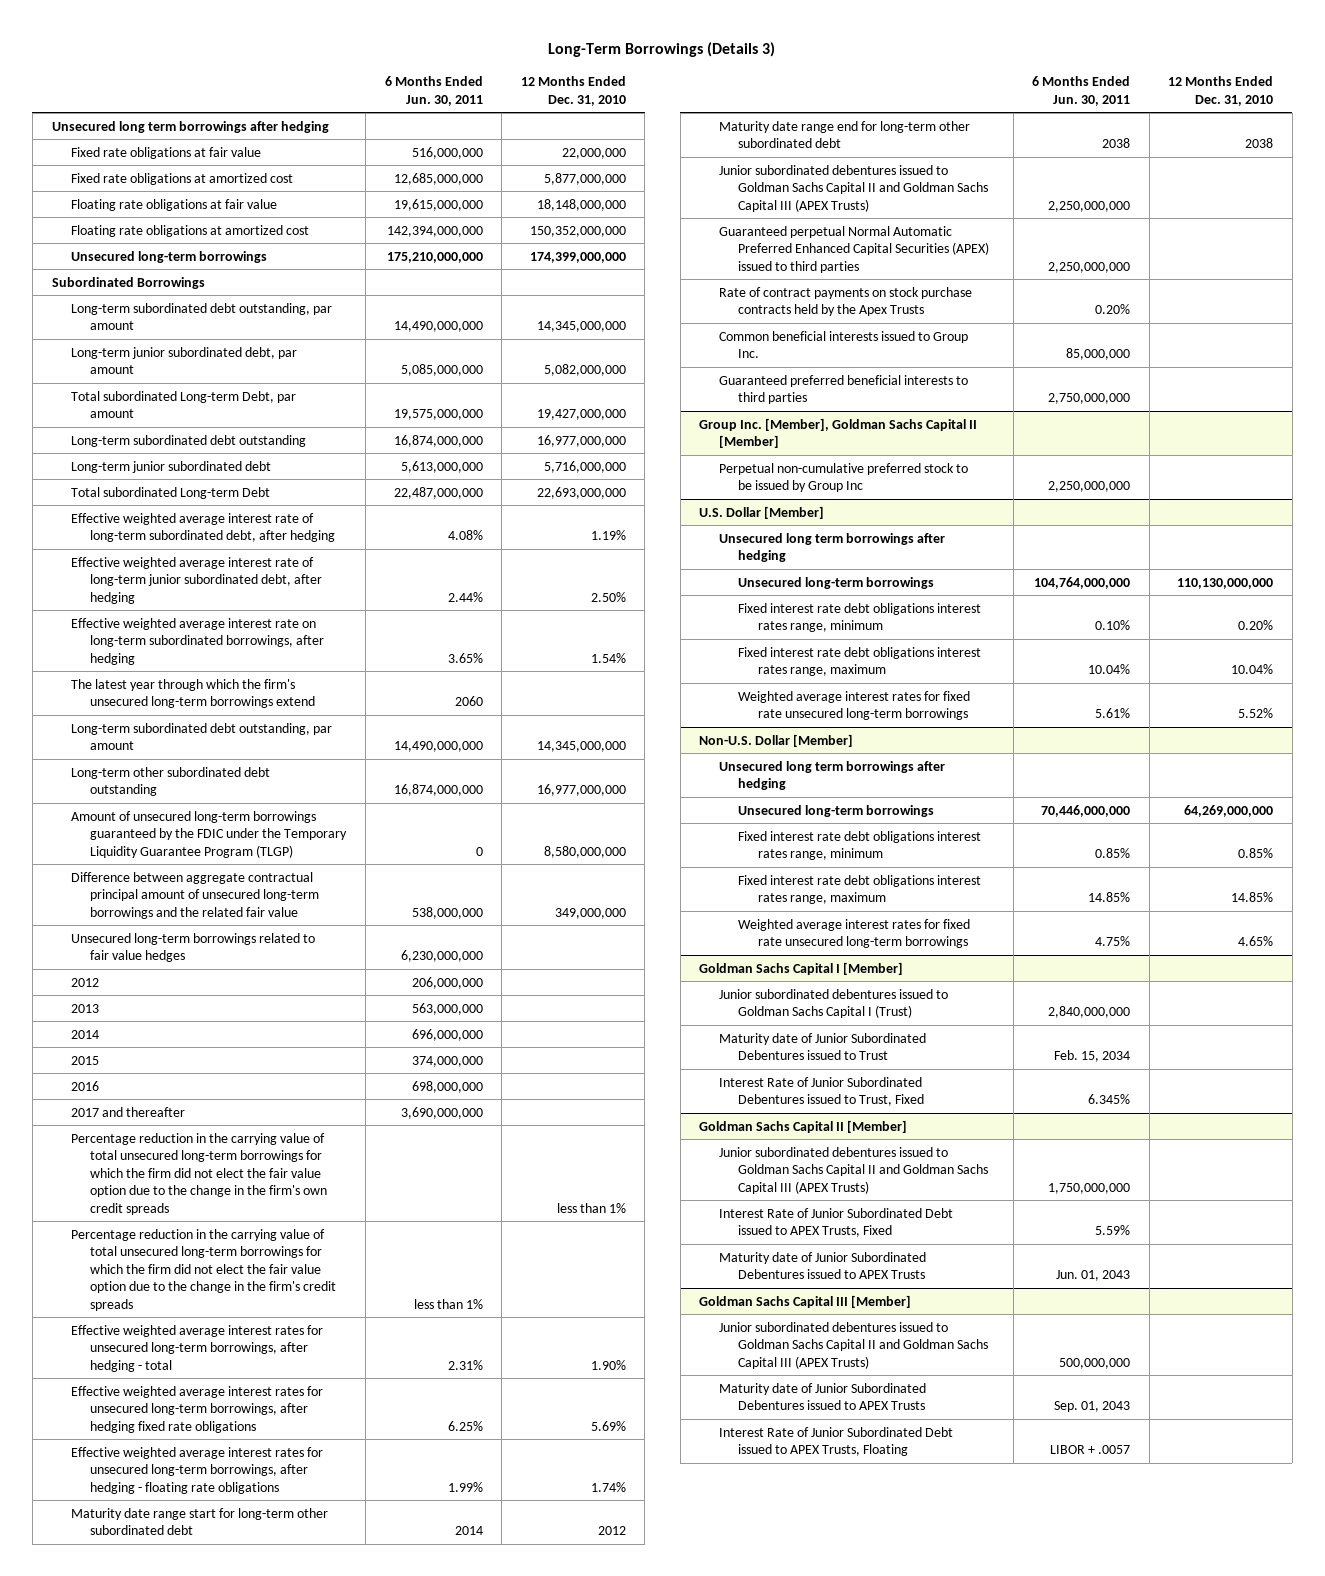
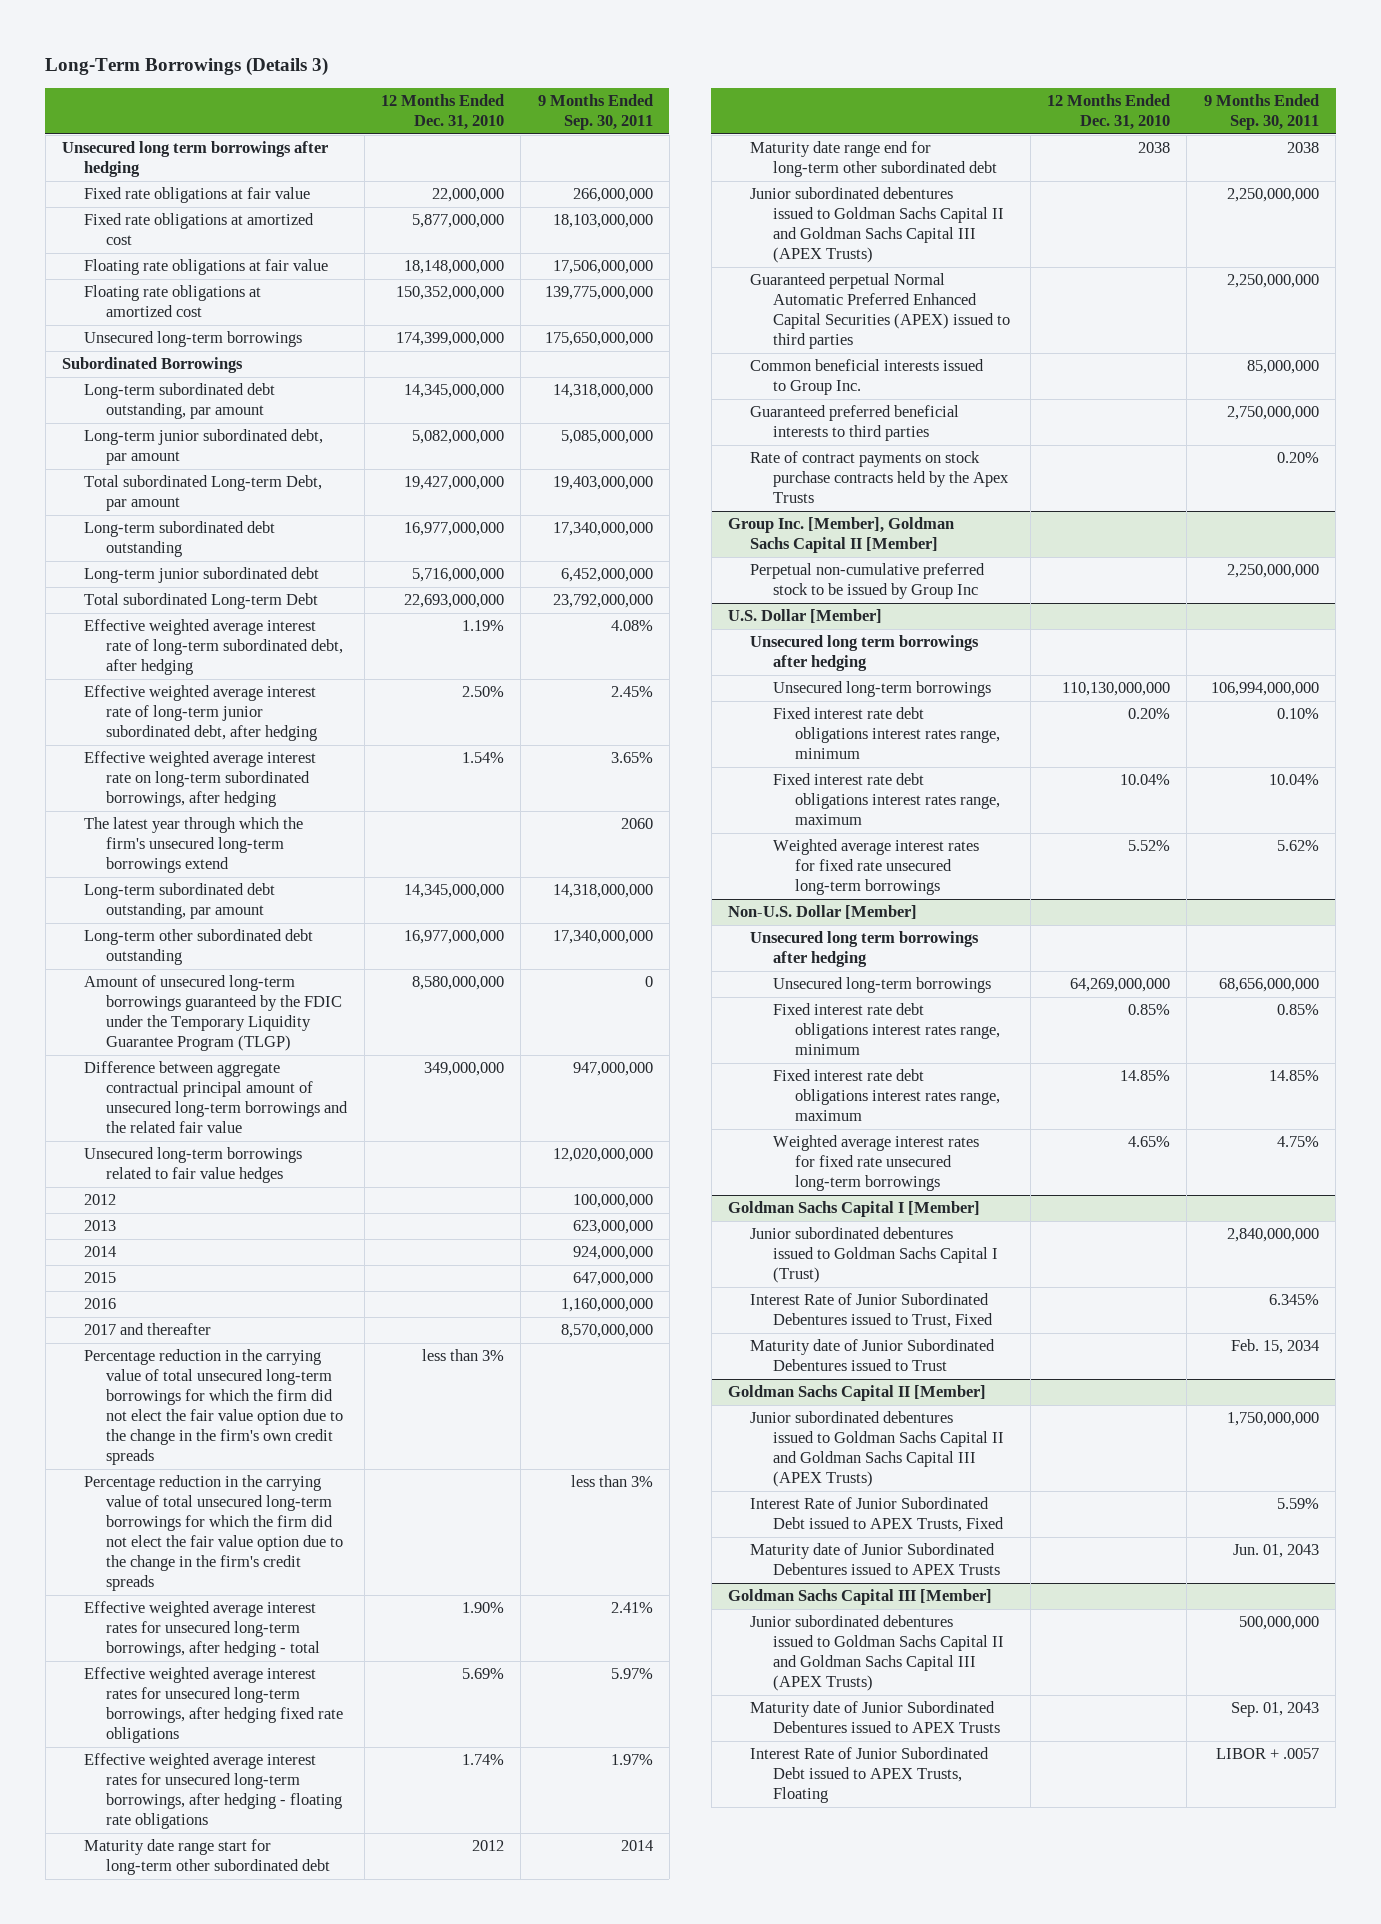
[384,76,483,106] 6 Months Ended Jun. 30, 2011 -> none
none -> [537,94,653,131] 9 Months Ended Sep. 30, 2011
[556,1202,626,1213] less than 1% -> [422,1349,505,1362] less than 3%
[718,286,972,317] Rate of contract payments on stock purchase contracts held by the Apex Trusts -> [750,451,1009,504] Rate of contract payments on stock purchase contracts held by the Apex Trusts
[718,1032,926,1061] Maturity date of Junior Subordinated Debentures issued to Trust -> [750,1339,996,1372] Maturity date of Junior Subordinated Debentures issued to Trust

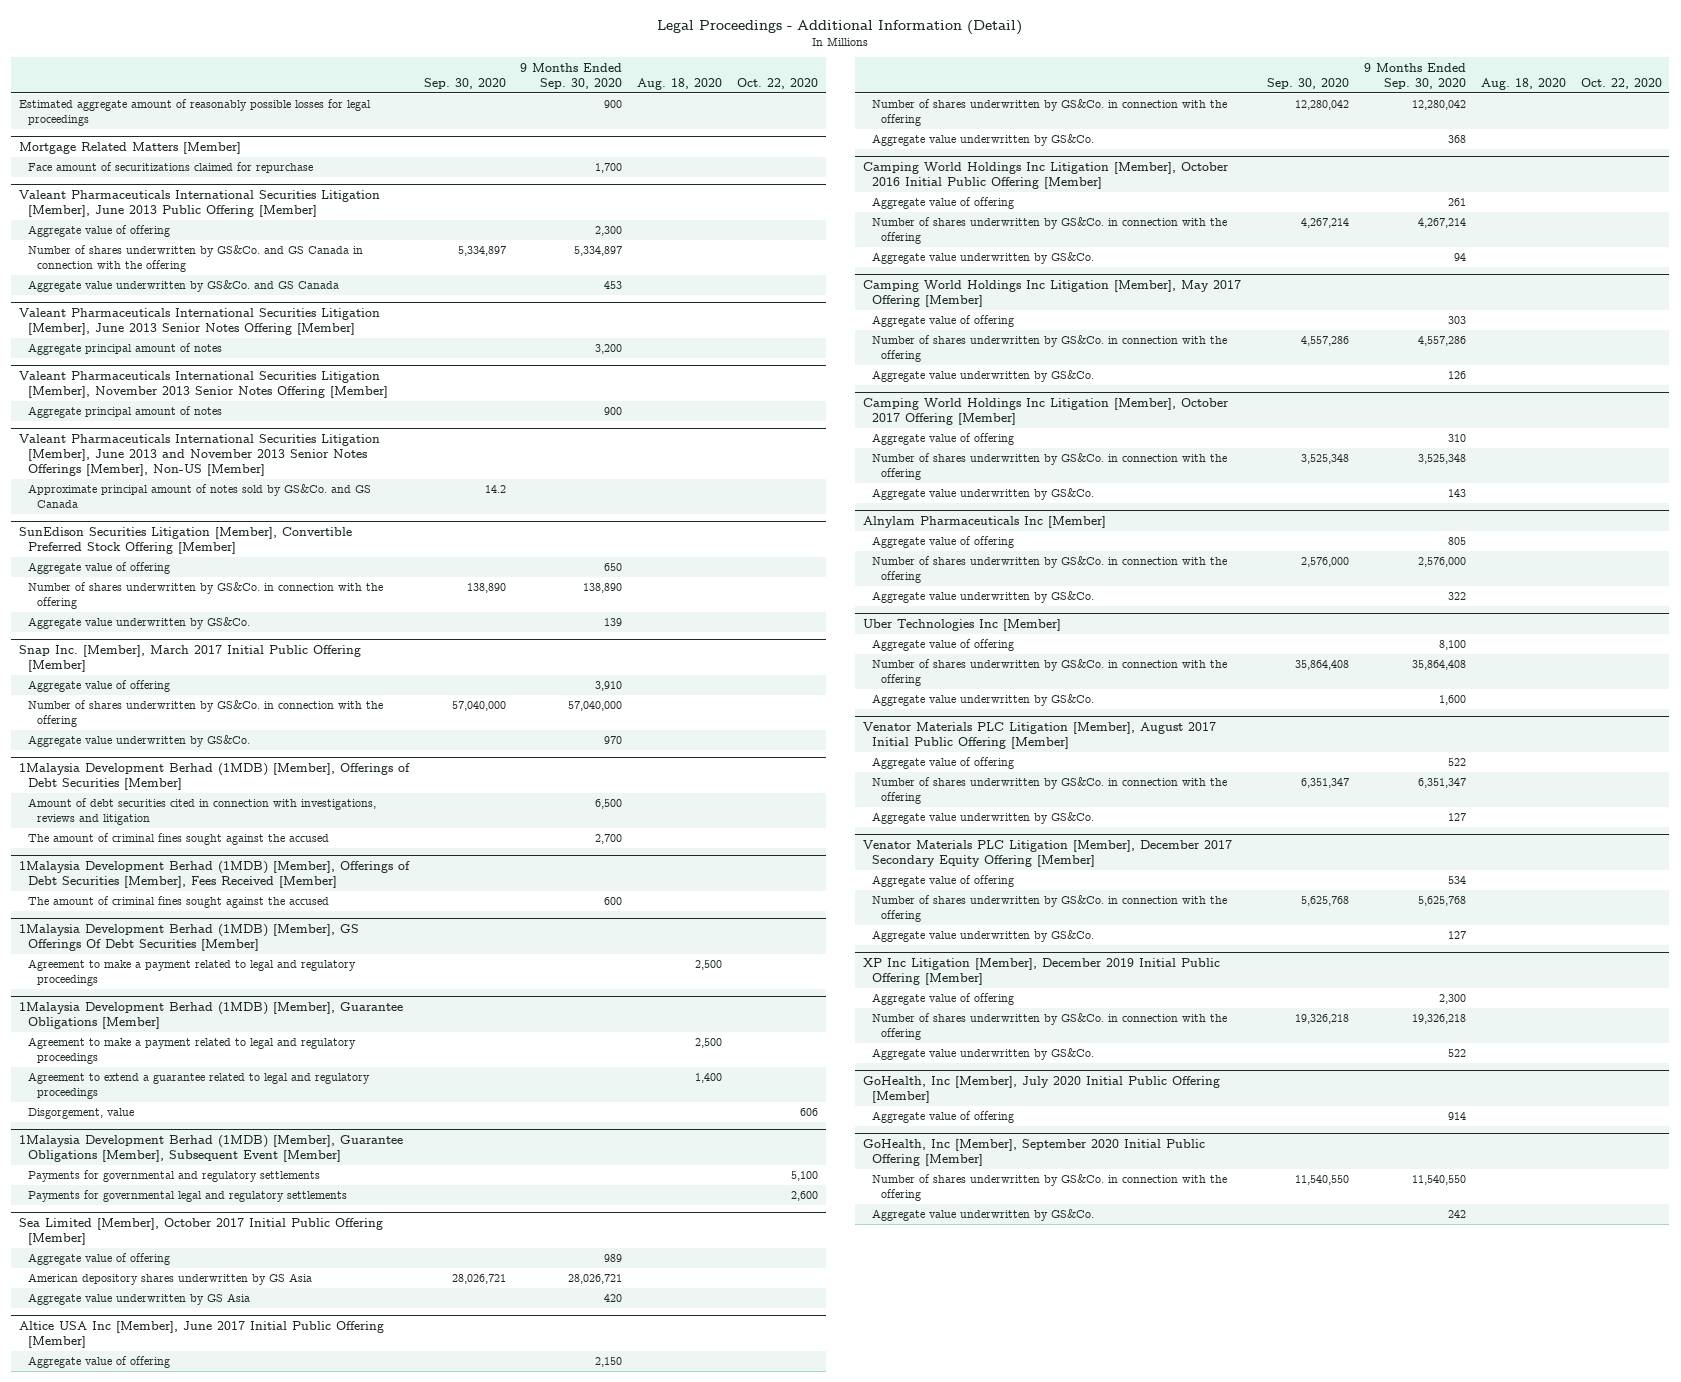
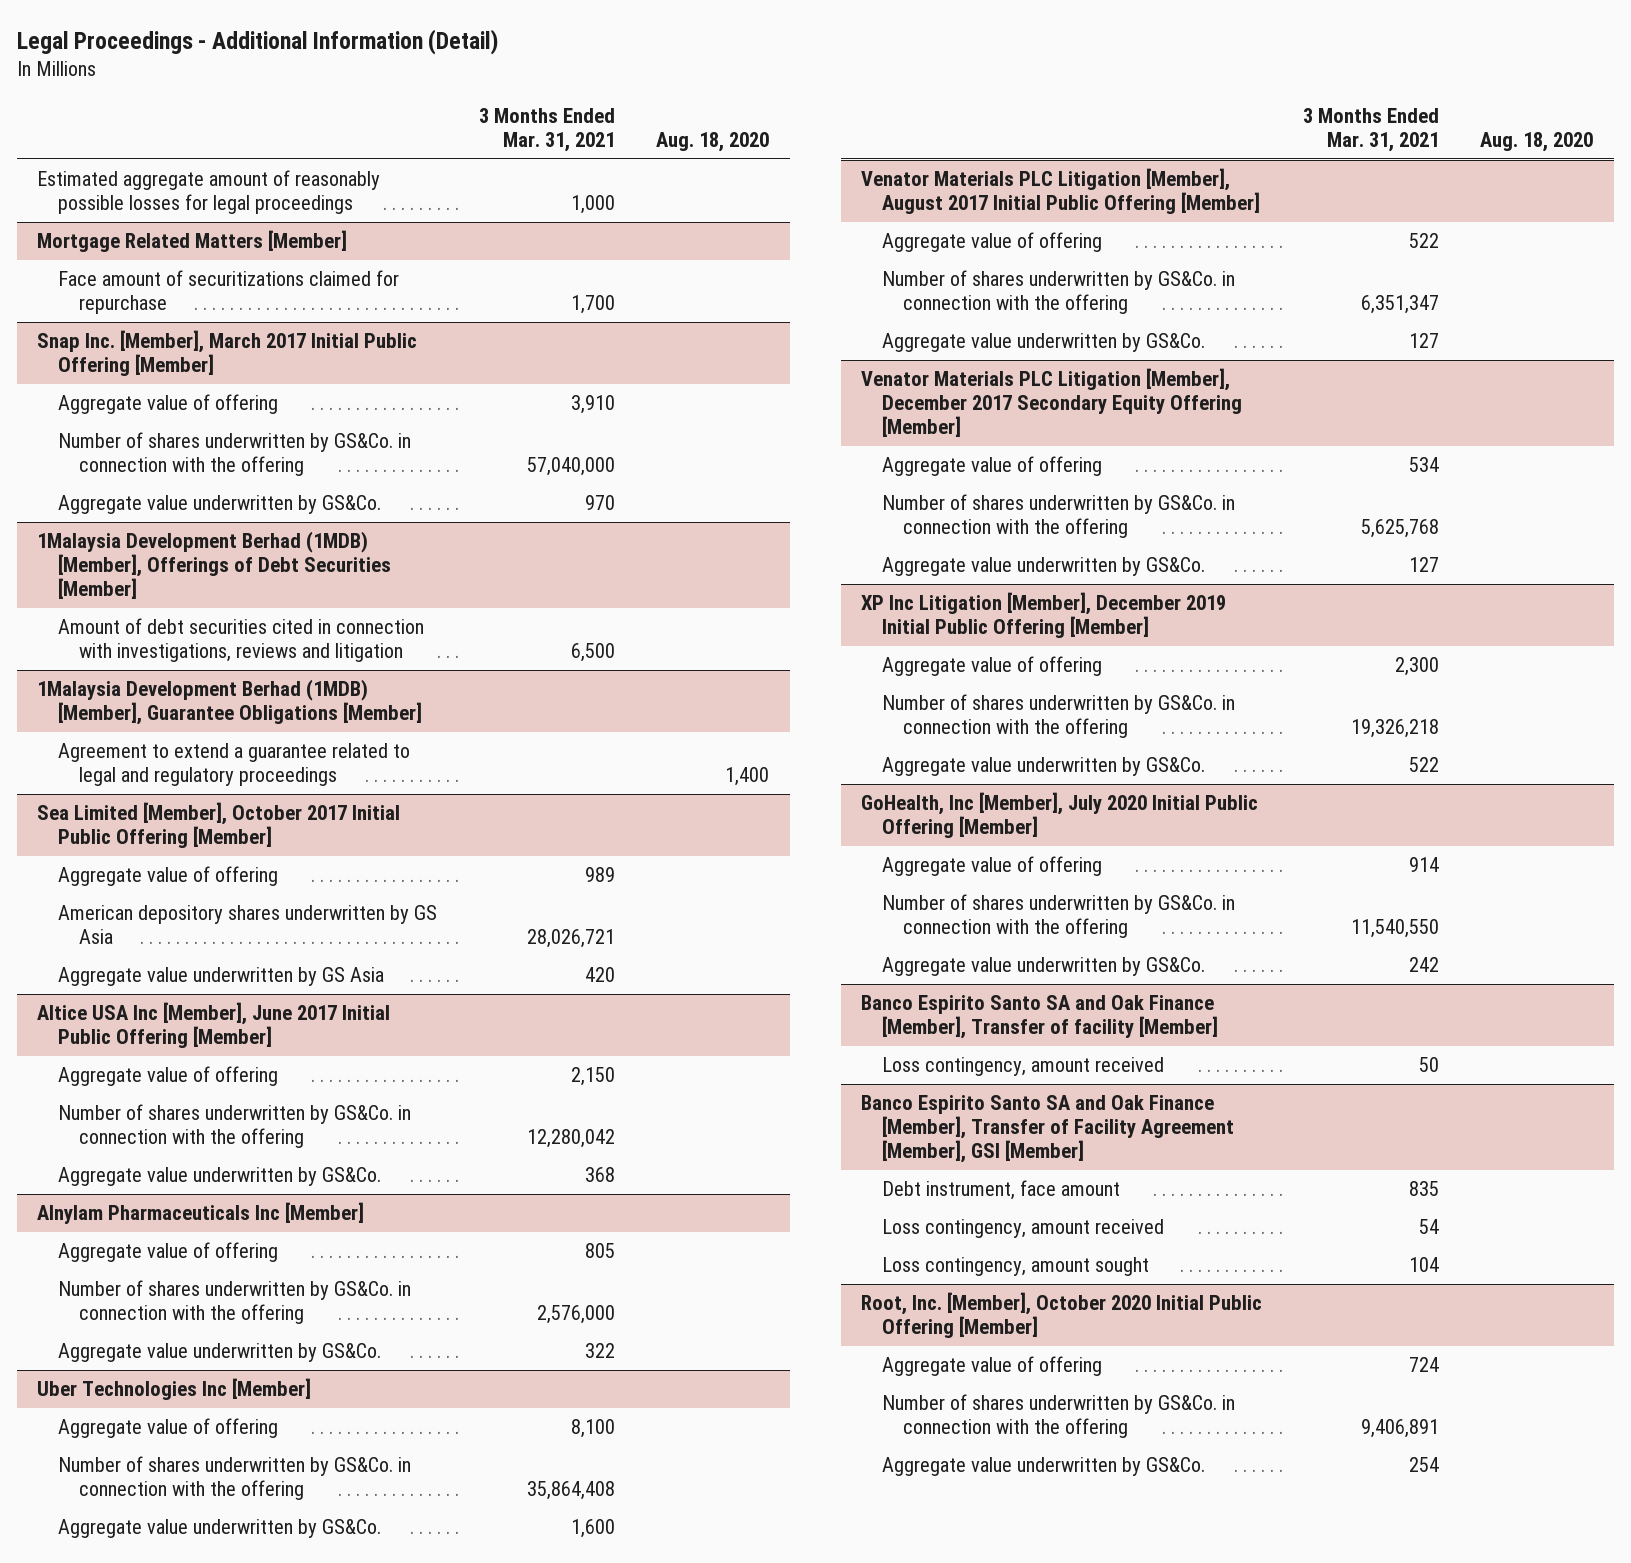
[423,77,506,89] Sep. 30, 2020 -> none
[520,62,623,89] 9 Months Ended Sep. 30, 2020 -> none
[737,77,819,89] Oct. 22, 2020 -> none
none -> [479,108,616,153] 3 Months Ended Mar. 31, 2021
[18,189,380,217] Valeant Pharmaceuticals International Securities Litigation [Member], June 2013 Public Offering [Member] -> none
[27,225,170,238] Aggregate value of offering -> none
[27,245,363,273] Number of shares underwritten by GS&Co. and GS Canada in connection with the offering -> none
[27,280,339,293] Aggregate value underwritten by GS&Co. and GS Canada -> none
[18,307,380,335] Valeant Pharmaceuticals International Securities Litigation [Member], June 2013 Senior Notes Offering [Member] -> none
[27,343,222,356] Aggregate principal amount of notes -> none
[18,370,388,398] Valeant Pharmaceuticals International Securities Litigation [Member], November 2013 Senior Notes Offering [Member] -> none
[27,406,222,419] Aggregate principal amount of notes -> none
[18,433,380,476] Valeant Pharmaceuticals International Securities Litigation [Member], June 2013 and November 2013 Senior Notes Offerings [Member], Non-US [Member] -> none
[27,484,371,509] Approximate principal amount of notes sold by GS&Co. and GS Canada -> none
[18,526,352,554] SunEdison Securities Litigation [Member], Convertible Preferred Stock Offering [Member] -> none
[27,562,170,575] Aggregate value of offering -> none
[27,582,383,610] Number of shares underwritten by GS&Co. in connection with the offering -> none
[27,617,250,630] Aggregate value underwritten by GS&Co. -> none
[27,833,329,846] The amount of criminal fines sought against the accused -> none
[18,860,410,888] 1Malaysia Development Berhad (1MDB) [Member], Offerings of Debt Securities [Member], Fees Received [Member] -> none
[27,896,329,909] The amount of criminal fines sought against the accused -> none
[18,923,359,951] 1Malaysia Development Berhad (1MDB) [Member], GS Offerings Of Debt Securities [Member] -> none
[27,959,356,987] Agreement to make a payment related to legal and regulatory proceedings -> none
[27,1037,356,1065] Agreement to make a payment related to legal and regulatory proceedings -> none
[27,1108,134,1120] Disgorgement, value -> none
[18,1134,403,1162] 1Malaysia Development Berhad (1MDB) [Member], Guarantee Obligations [Member], Subsequent Event [Member] -> none
[27,1170,320,1183] Payments for governmental and regulatory settlements -> none
[27,1190,347,1203] Payments for governmental legal and regulatory settlements -> none
[862,161,1229,189] Camping World Holdings Inc Litigation [Member], October 2016 Initial Public Offering [Member] -> none
[871,197,1014,210] Aggregate value of offering -> none
[871,217,1227,245] Number of shares underwritten by GS&Co. in connection with the offering -> none
[871,252,1094,265] Aggregate value underwritten by GS&Co. -> none
[862,279,1241,307] Camping World Holdings Inc Litigation [Member], May 2017 Offering [Member] -> none
[871,315,1014,328] Aggregate value of offering -> none
[871,335,1227,363] Number of shares underwritten by GS&Co. in connection with the offering -> none
[871,370,1094,383] Aggregate value underwritten by GS&Co. -> none
[862,397,1229,425] Camping World Holdings Inc Litigation [Member], October 2017 Offering [Member] -> none
[871,433,1014,446] Aggregate value of offering -> none
[871,453,1227,481] Number of shares underwritten by GS&Co. in connection with the offering -> none
[871,488,1094,501] Aggregate value underwritten by GS&Co. -> none
none -> [882,894,1236,939] Number of shares underwritten by GS&Co. in connection with the offering
none -> [882,957,1206,977] Aggregate value underwritten by GS&Co.
none -> [861,995,1219,1040] Banco Espirito Santo SA and Oak Finance [Member], Transfer of facility [Member]
none -> [882,1057,1165,1077] Loss contingency, amount received
none -> [861,1095,1235,1164] Banco Espirito Santo SA and Oak Finance [Member], Transfer of Facility Agreement [Member], GSI [Member]
none -> [882,1180,1121,1201] Debt instrument, face amount
none -> [882,1219,1165,1239] Loss contingency, amount received
none -> [882,1257,1150,1277] Loss contingency, amount sought
[862,1138,1205,1166] GoHealth, Inc [Member], September 2020 Initial Public Offering [Member] -> [861,1292,1263,1339] Root, Inc. [Member], October 2020 Initial Public Offering [Member]
none -> [882,1356,1103,1377] Aggregate value of offering

